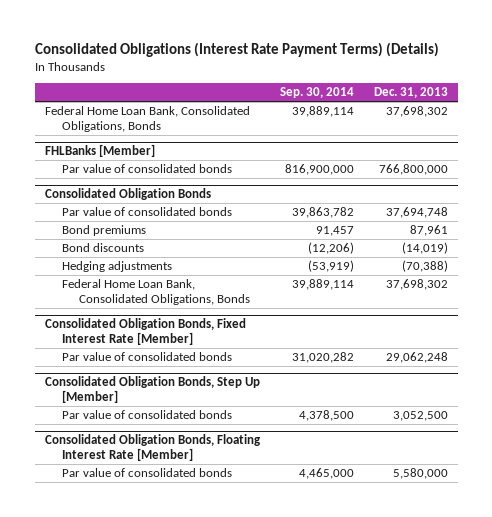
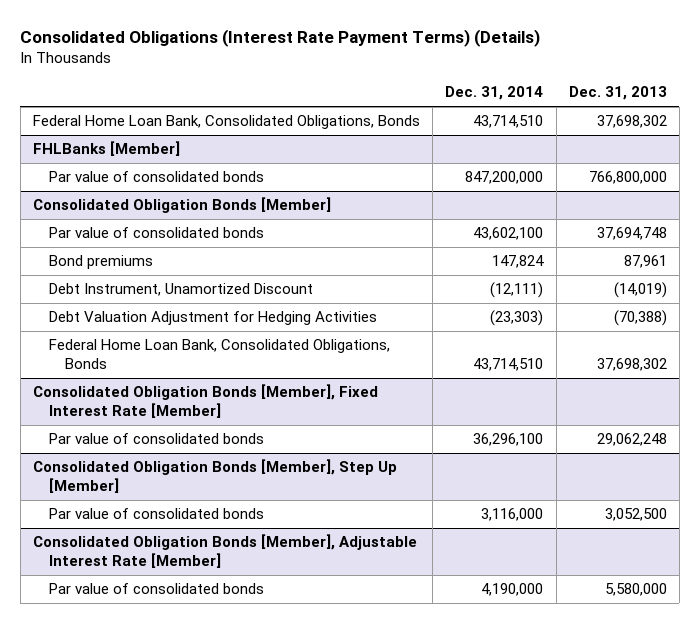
[279,87,354,99] Sep. 30, 2014 -> none
none -> [445,86,544,101] Dec. 31, 2014
[44,188,211,201] Consolidated Obligation Bonds -> [33,197,332,214] Consolidated Obligation Bonds [Member]
[61,243,144,253] Bond discounts -> [49,283,314,297] Debt Instrument, Unamortized Discount
[61,261,172,273] Hedging adjustments -> [49,311,378,326] Debt Valuation Adjustment for Hedging Activities
[44,318,246,346] Consolidated Obligation Bonds, Fixed Interest Rate [Member] -> [33,384,379,419] Consolidated Obligation Bonds [Member], Fixed Interest Rate [Member]
[44,376,260,404] Consolidated Obligation Bonds, Step Up [Member] -> [33,459,398,494] Consolidated Obligation Bonds [Member], Step Up [Member]
[44,434,261,462] Consolidated Obligation Bonds, Floating Interest Rate [Member] -> [33,534,418,569] Consolidated Obligation Bonds [Member], Adjustable Interest Rate [Member]

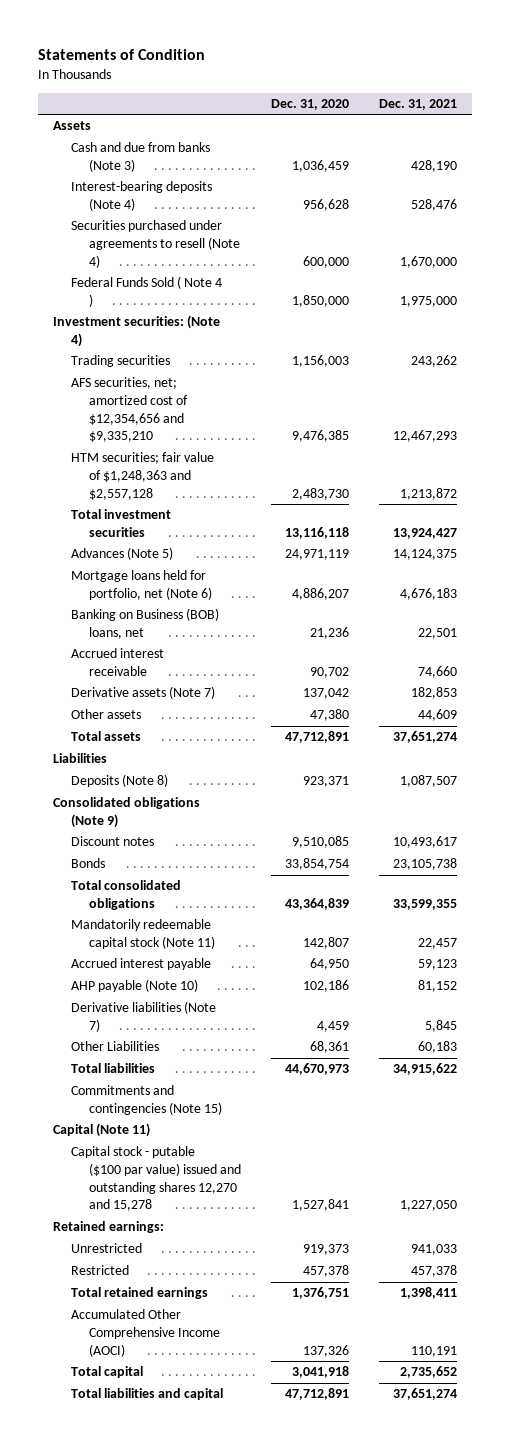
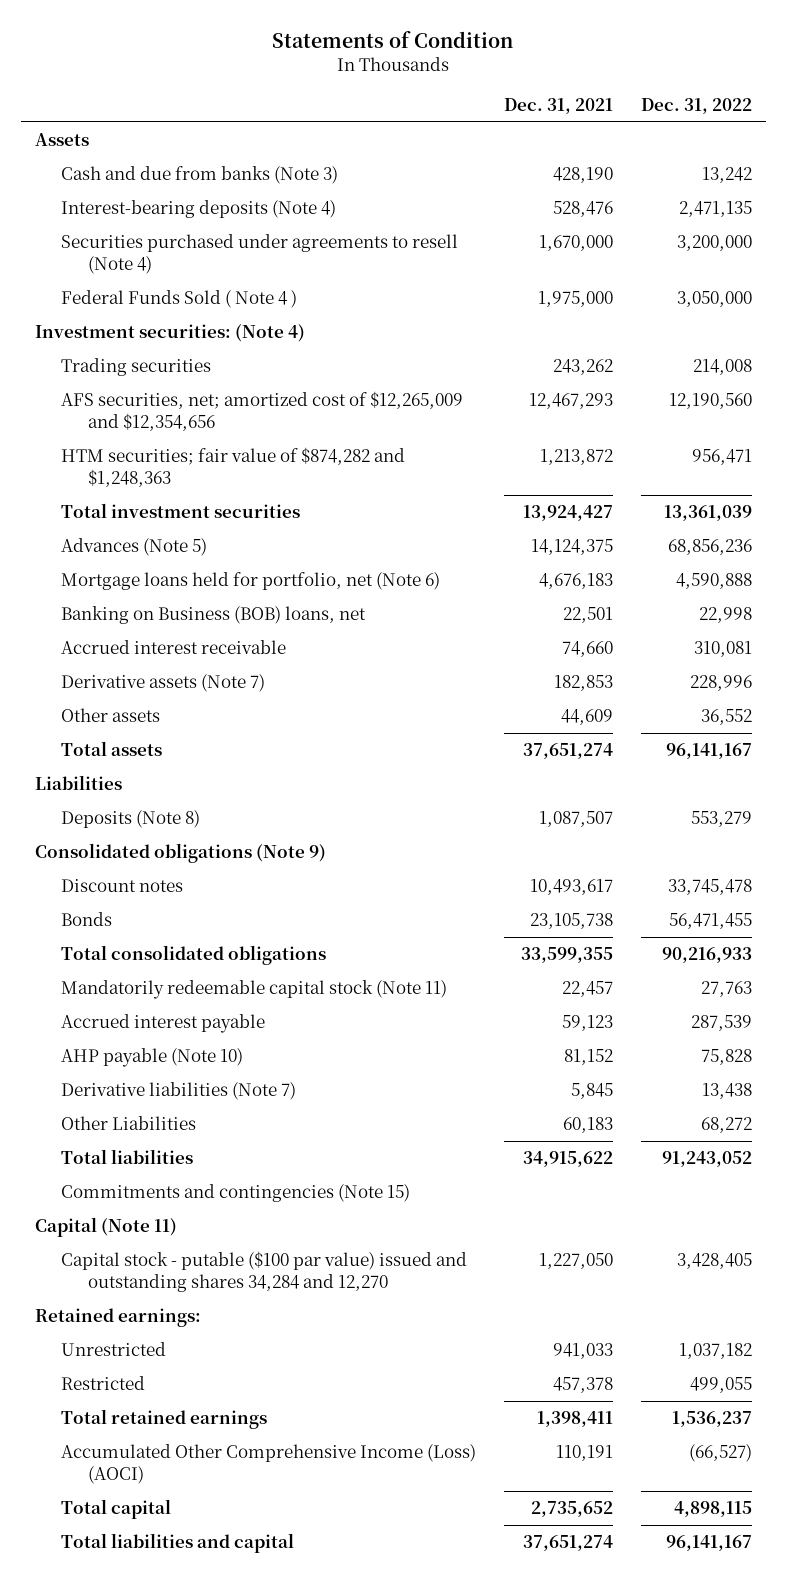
[270,98,349,110] Dec. 31, 2020 -> none
none -> [640,97,752,114] Dec. 31, 2022
[71,377,189,443] AFS securities, net; amortized cost of $12,354,656 and $9,335,210 -> [61,391,464,432] AFS securities, net; amortized cost of $12,265,009 and $12,354,656
[71,452,215,500] HTM securities; fair value of $1,248,363 and $2,557,128 -> [61,447,406,488] HTM securities; fair value of $874,282 and $1,248,363
[71,1146,242,1212] Capital stock - putable ($100 par value) issued and outstanding shares 12,270 and 15,278 -> [61,1251,468,1293] Capital stock - putable ($100 par value) issued and outstanding shares 34,284 and 12,270
[71,1309,221,1357] Accumulated Other Comprehensive Income (AOCI) -> [61,1444,477,1485] Accumulated Other Comprehensive Income (Loss) (AOCI)

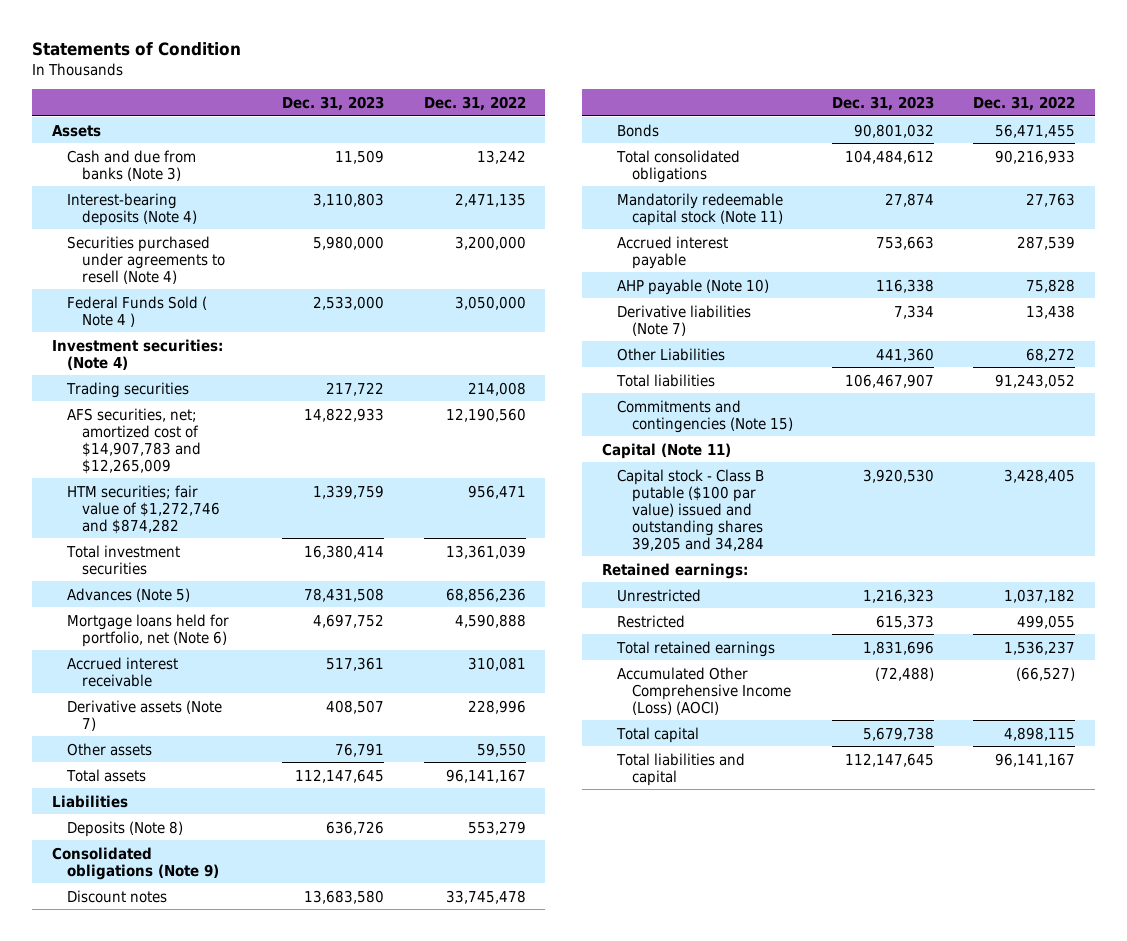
[504,97,614,114] Dec. 31, 2021 -> none
none -> [282,95,385,111] Dec. 31, 2023
[61,391,464,432] AFS securities, net; amortized cost of $12,265,009 and $12,354,656 -> [66,407,201,474] AFS securities, net; amortized cost of $14,907,783 and $12,265,009
[61,447,406,488] HTM securities; fair value of $874,282 and $1,248,363 -> [66,484,220,534] HTM securities; fair value of $1,272,746 and $874,282
[61,606,367,625] Banking on Business (BOB) loans, net -> none
[700,709,752,726] 36,552 -> [476,742,526,757] 59,550
[61,1251,468,1293] Capital stock - putable ($100 par value) issued and outstanding shares 34,284 and 12,270 -> [616,468,764,551] Capital stock - Class B putable ($100 par value) issued and outstanding shares 39,205 and 34,284

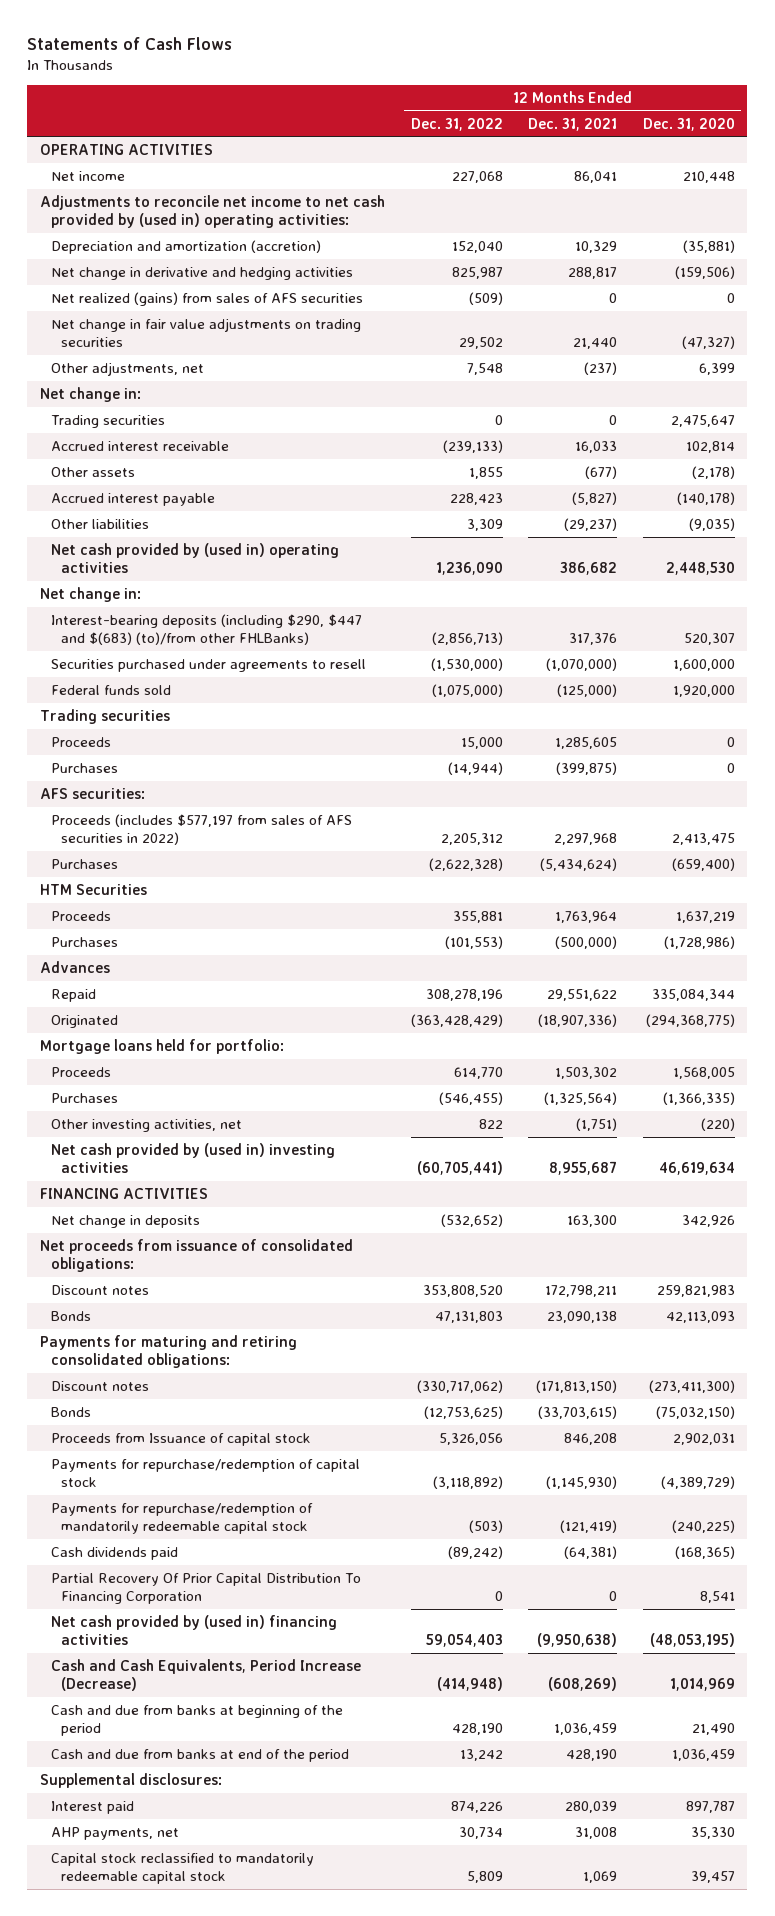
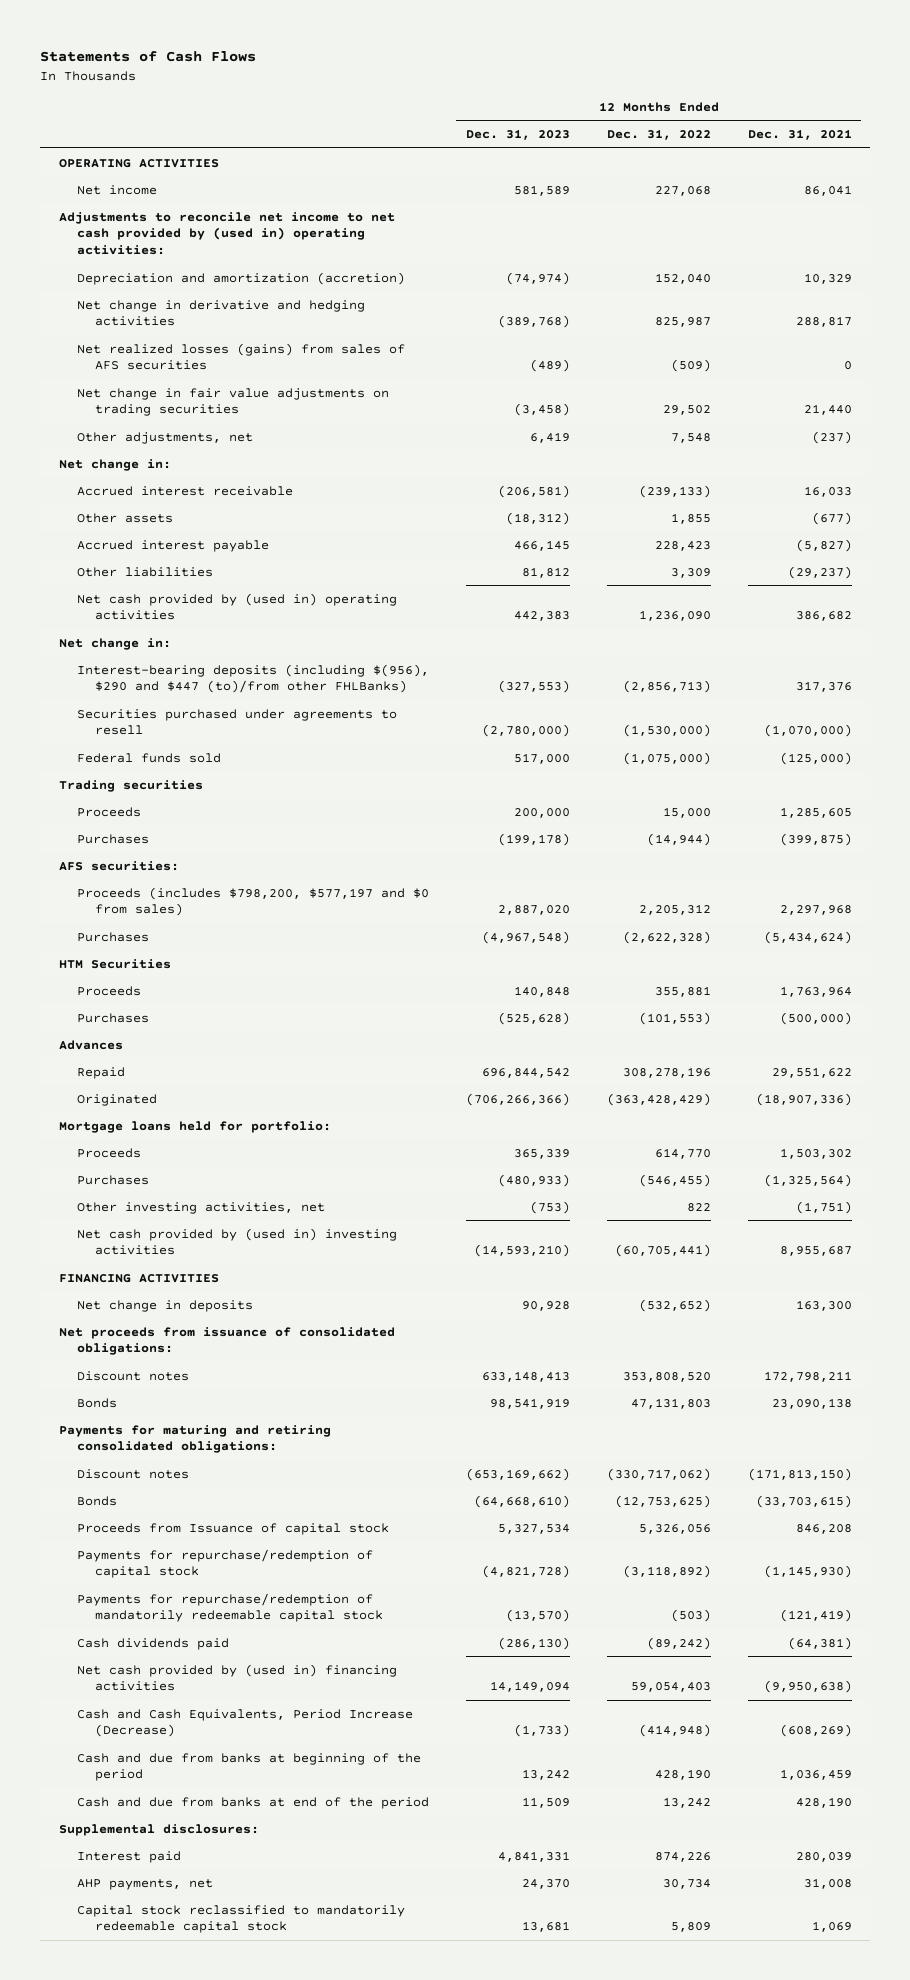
[642,117,735,131] Dec. 31, 2020 -> none
none -> [465,129,570,141] Dec. 31, 2023
[50,291,363,306] Net realized (gains) from sales of AFS securities -> [76,342,405,371] Net realized losses (gains) from sales of AFS securities
[50,414,165,428] Trading securities -> none
[50,613,362,646] Interest-bearing deposits (including $290, $447 and $(683) (to)/from other FHLBanks) -> [76,663,429,694] Interest-bearing deposits (including $(956), $290 and $447 (to)/from other FHLBanks)
[50,813,352,846] Proceeds (includes $577,197 from sales of AFS securities in 2022) -> [76,886,429,917] Proceeds (includes $798,200, $577,197 and $0 from sales)
[50,1572,361,1605] Partial Recovery Of Prior Capital Distribution To Financing Corporation -> none

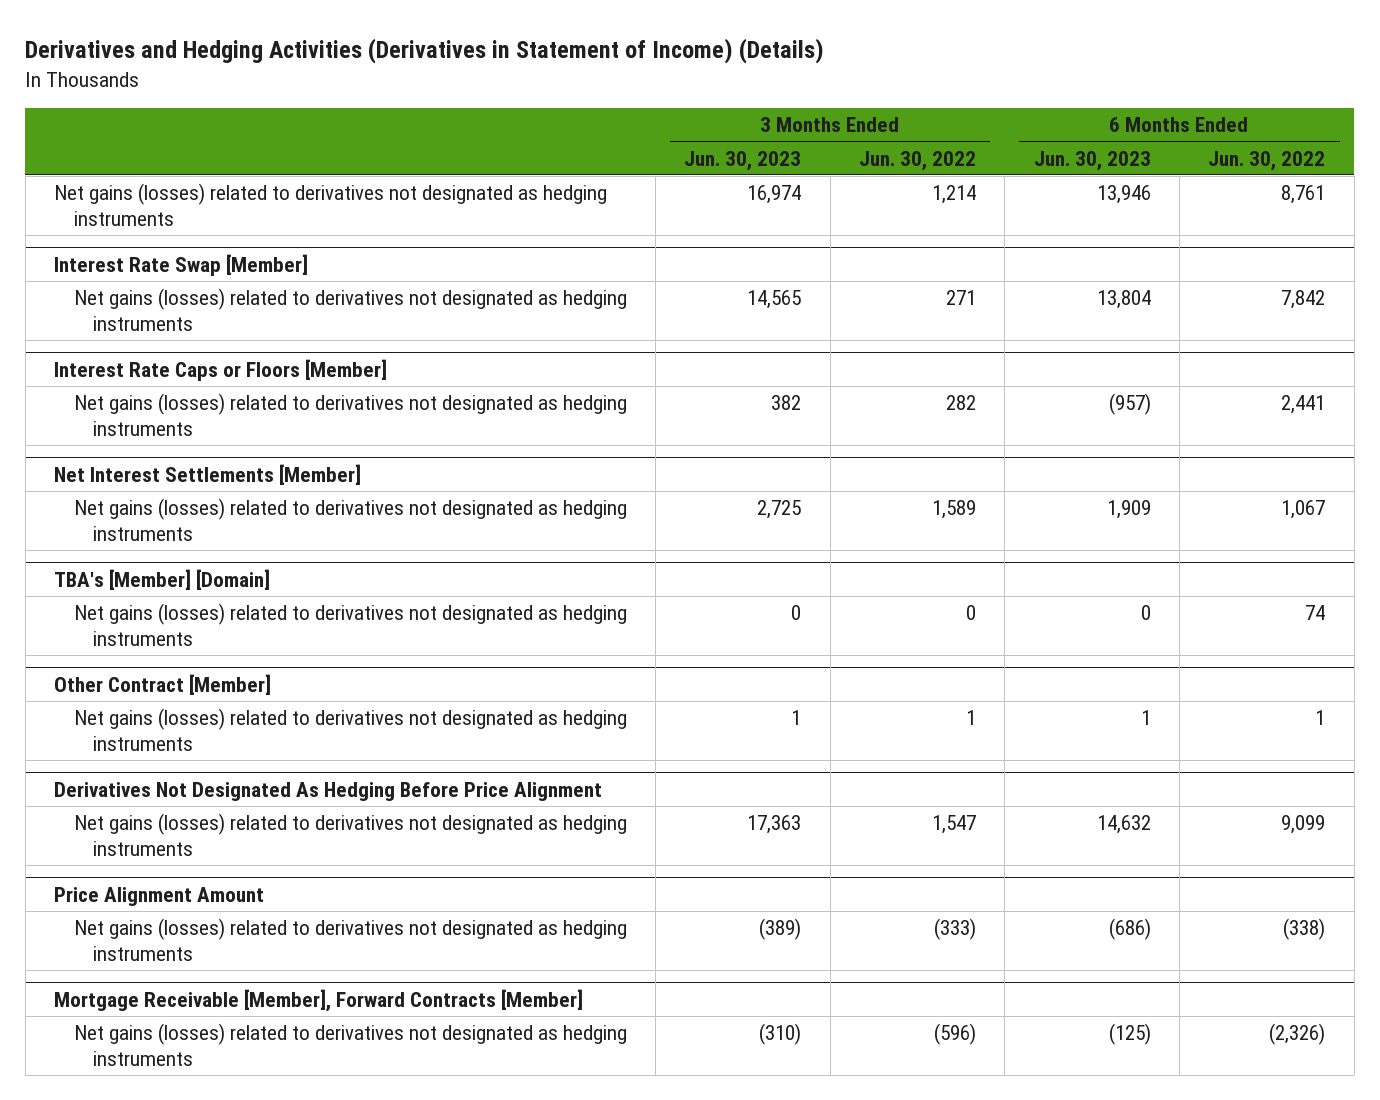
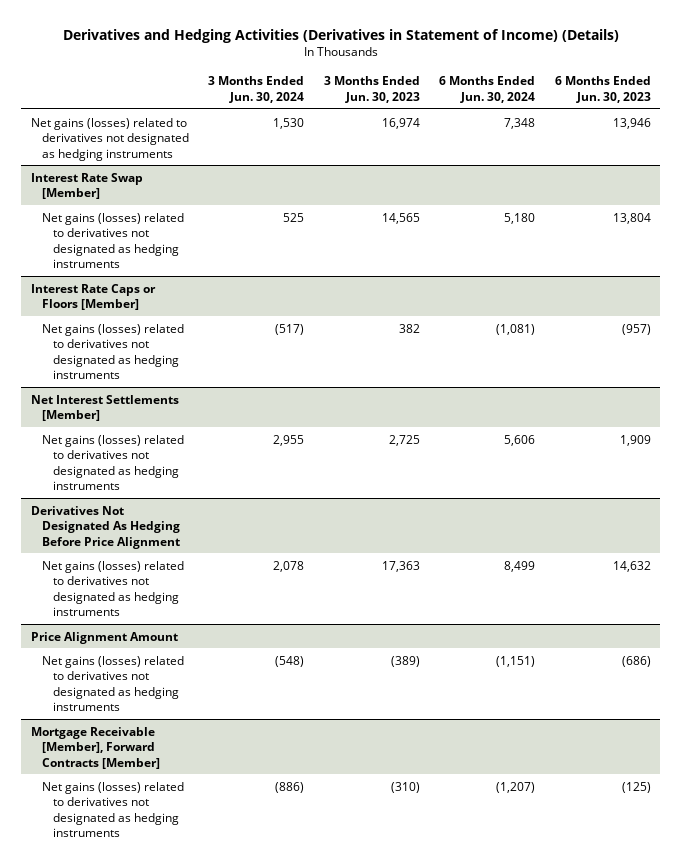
[858,150,976,171] Jun. 30, 2022 -> none
[1208,150,1326,171] Jun. 30, 2022 -> none
none -> [208,76,305,103] 3 Months Ended Jun. 30, 2024
none -> [439,76,536,103] 6 Months Ended Jun. 30, 2024
[54,569,271,591] TBA's [Member] [Domain] -> none
[73,603,627,646] Net gains (losses) related to derivatives not designated as hedging instruments -> none
[54,674,272,696] Other Contract [Member] -> none
[73,708,627,751] Net gains (losses) related to derivatives not designated as hedging instruments -> none

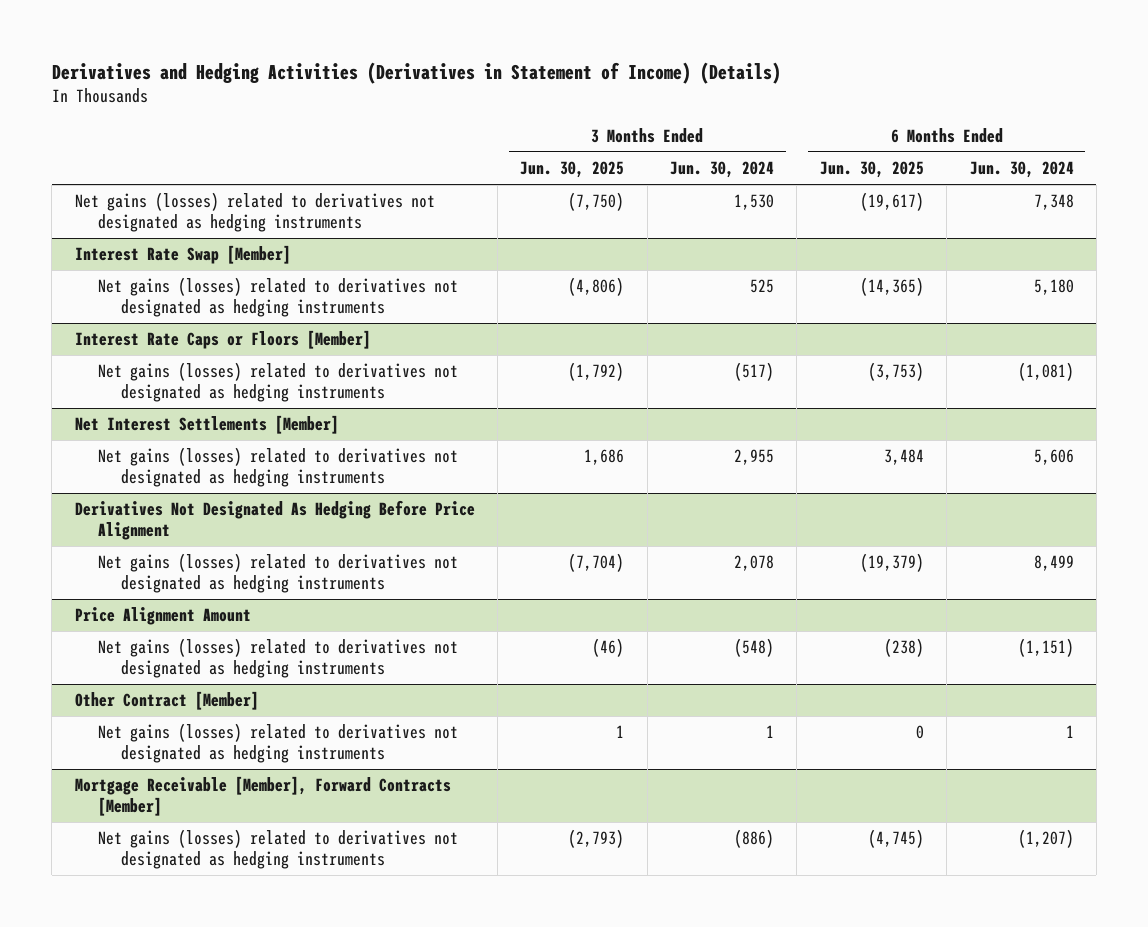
[323,76,420,103] 3 Months Ended Jun. 30, 2023 -> none
[554,76,651,103] 6 Months Ended Jun. 30, 2023 -> none
none -> [520,161,625,179] Jun. 30, 2025
none -> [819,161,924,179] Jun. 30, 2025
none -> [74,691,259,711] Other Contract [Member]
none -> [97,723,458,764] Net gains (losses) related to derivatives not designated as hedging instruments

